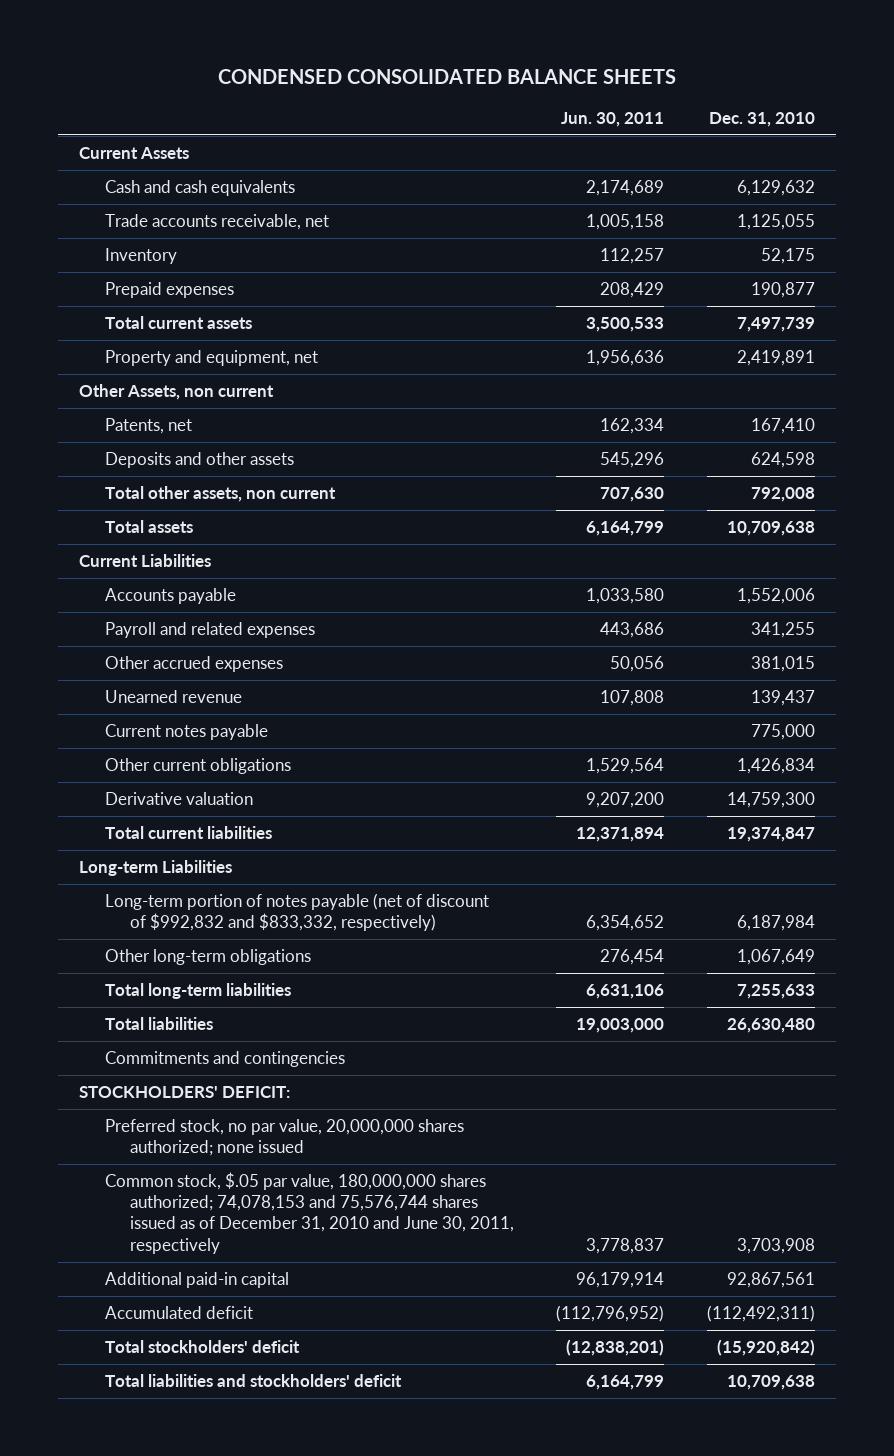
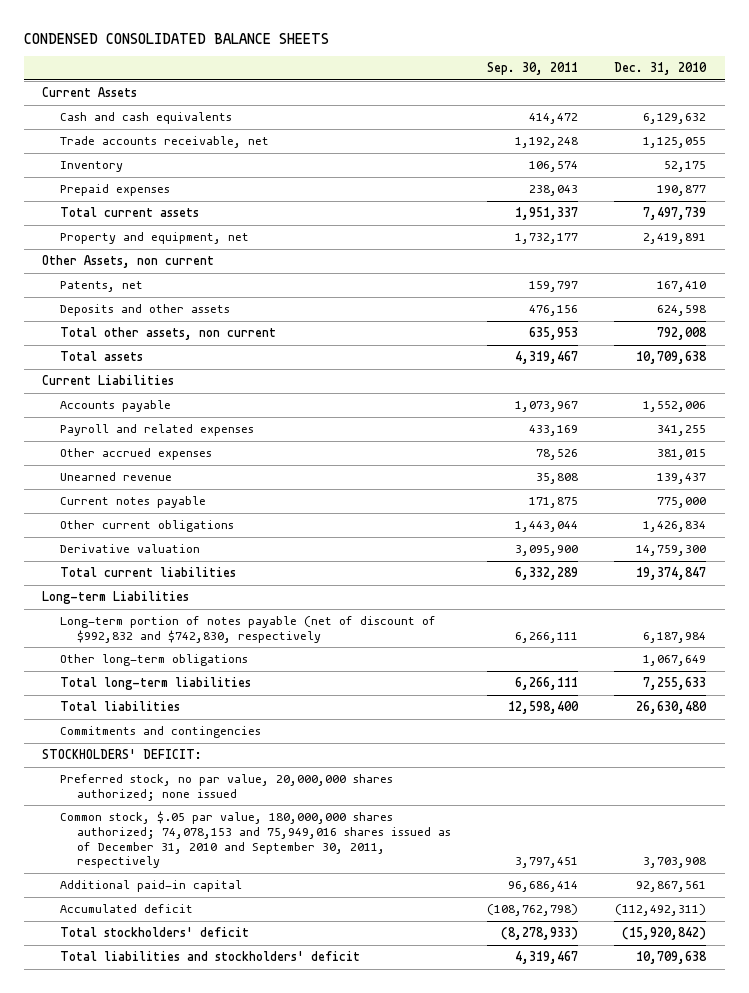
[561,112,665,128] Jun. 30, 2011 -> none
none -> [487,62,579,76] Sep. 30, 2011
[104,892,489,932] Long-term portion of notes payable (net of discount of $992,832 and $833,332, respectively) -> [59,616,436,643] Long-term portion of notes payable (net of discount of $992,832 and $742,830, respectively
[104,1171,515,1254] Common stock, $.05 par value, 180,000,000 shares authorized; 74,078,153 and 75,576,744 shares issued as of December 31, 2010 and June 30, 2011, respectively -> [59,811,451,869] Common stock, $.05 par value, 180,000,000 shares authorized; 74,078,153 and 75,949,016 shares issued as of December 31, 2010 and September 30, 2011, respectively

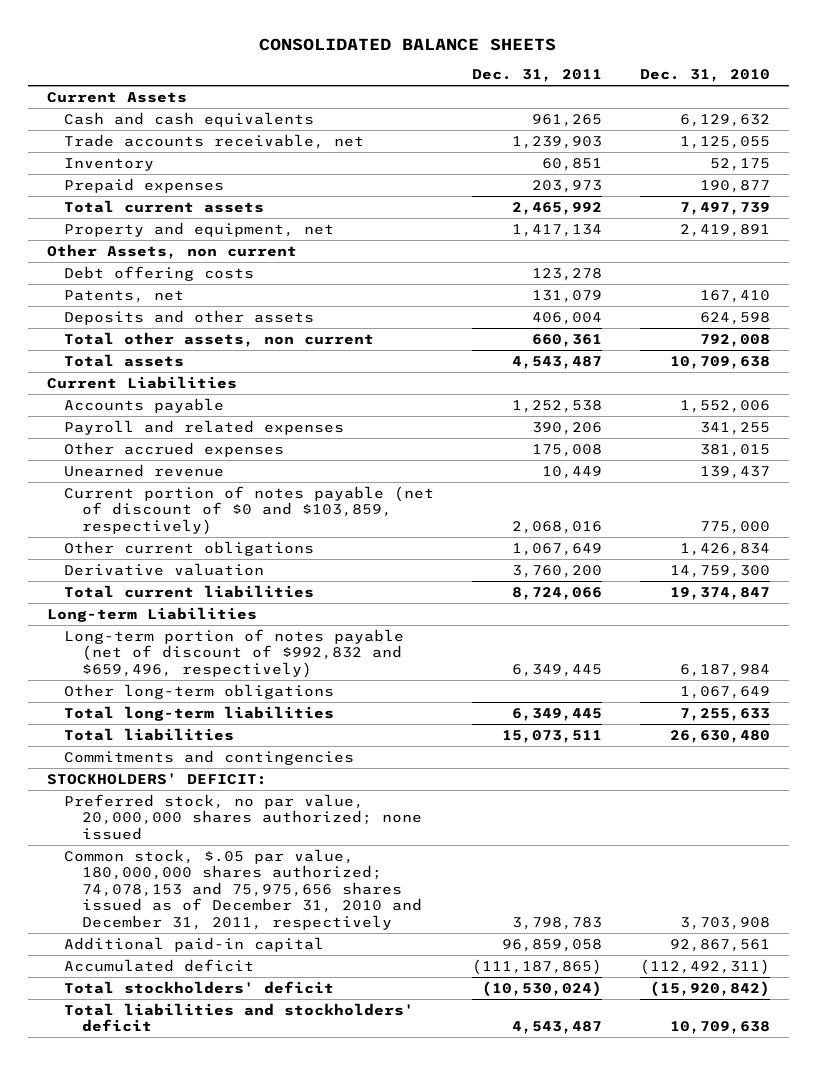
[24,32,330,44] CONDENSED CONSOLIDATED BALANCE SHEETS -> [259,37,557,51] CONSOLIDATED BALANCE SHEETS
[487,62,579,76] Sep. 30, 2011 -> none
none -> [471,69,602,83] Dec. 31, 2011
none -> [64,265,255,281] Debt offering costs
[59,496,206,509] Current notes payable -> [64,485,435,535] Current portion of notes payable (net of discount of $0 and $103,859, respectively)
[59,616,436,643] Long-term portion of notes payable (net of discount of $992,832 and $742,830, respectively -> [64,628,405,678] Long-term portion of notes payable (net of discount of $992,832 and $659,496, respectively)
[59,811,451,869] Common stock, $.05 par value, 180,000,000 shares authorized; 74,078,153 and 75,949,016 shares issued as of December 31, 2010 and September 30, 2011, respectively -> [64,848,422,930] Common stock, $.05 par value, 180,000,000 shares authorized; 74,078,153 and 75,975,656 shares issued as of December 31, 2010 and December 31, 2011, respectively

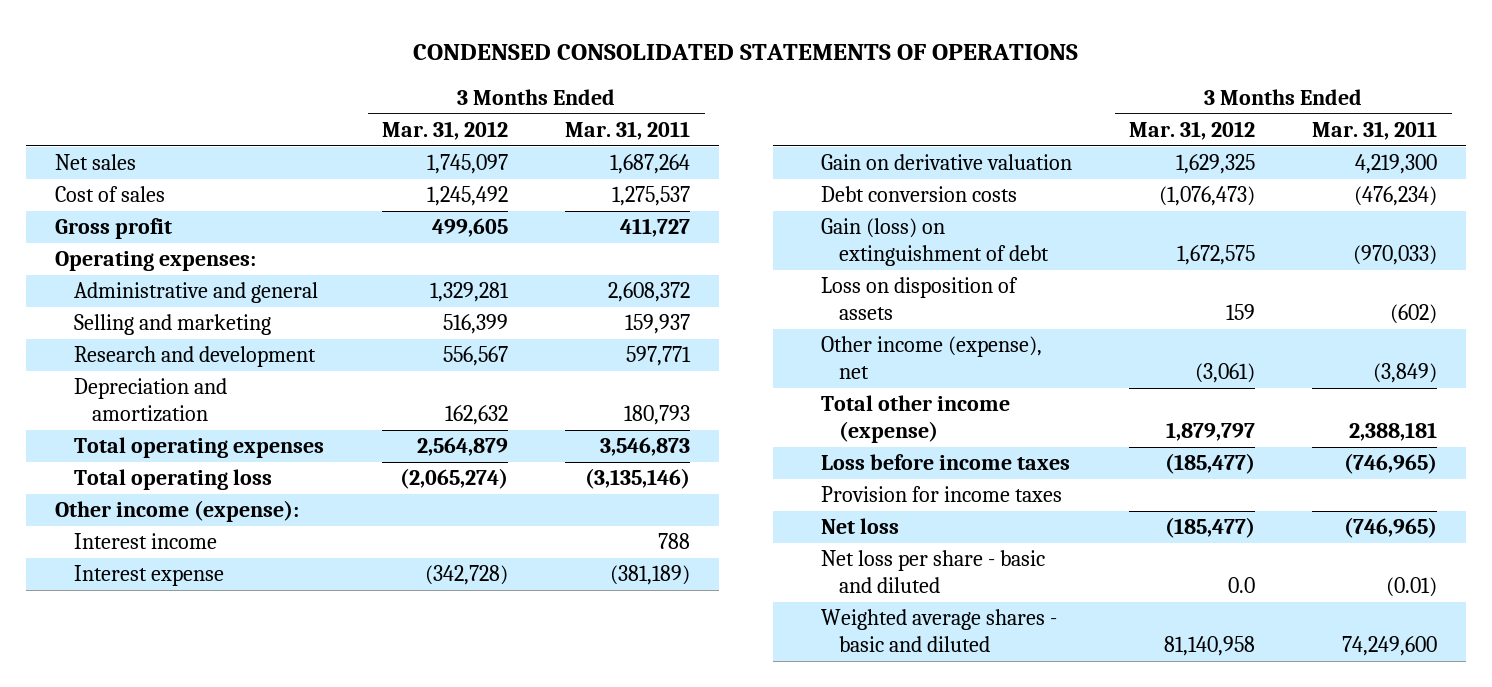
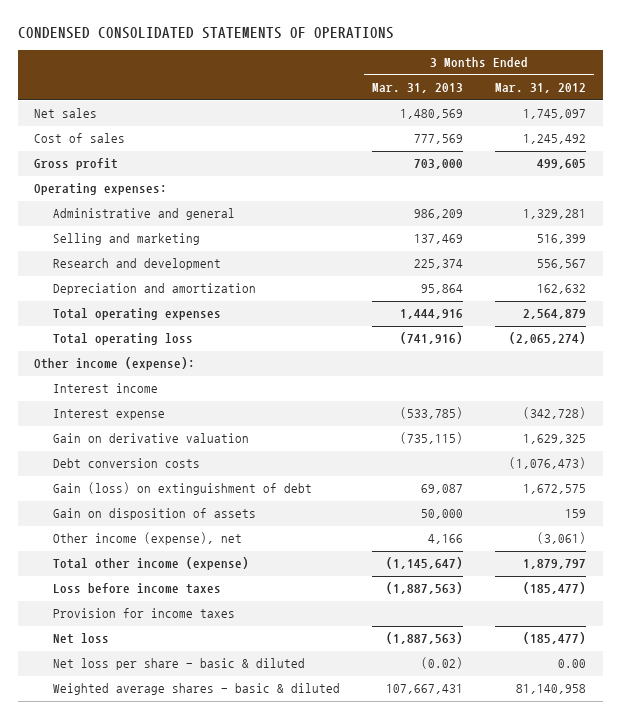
[565,120,691,140] Mar. 31, 2011 -> none
none -> [372,83,464,94] Mar. 31, 2013
[820,277,1018,320] Loss on disposition of assets -> [53,508,257,521] Gain on disposition of assets
[820,550,1045,593] Net loss per share - basic and diluted -> [53,658,306,671] Net loss per share - basic & diluted
[1228,576,1256,593] 0.0 -> [558,659,587,669] 0.00
[820,609,1057,652] Weighted average shares - basic and diluted -> [53,683,341,696] Weighted average shares - basic & diluted

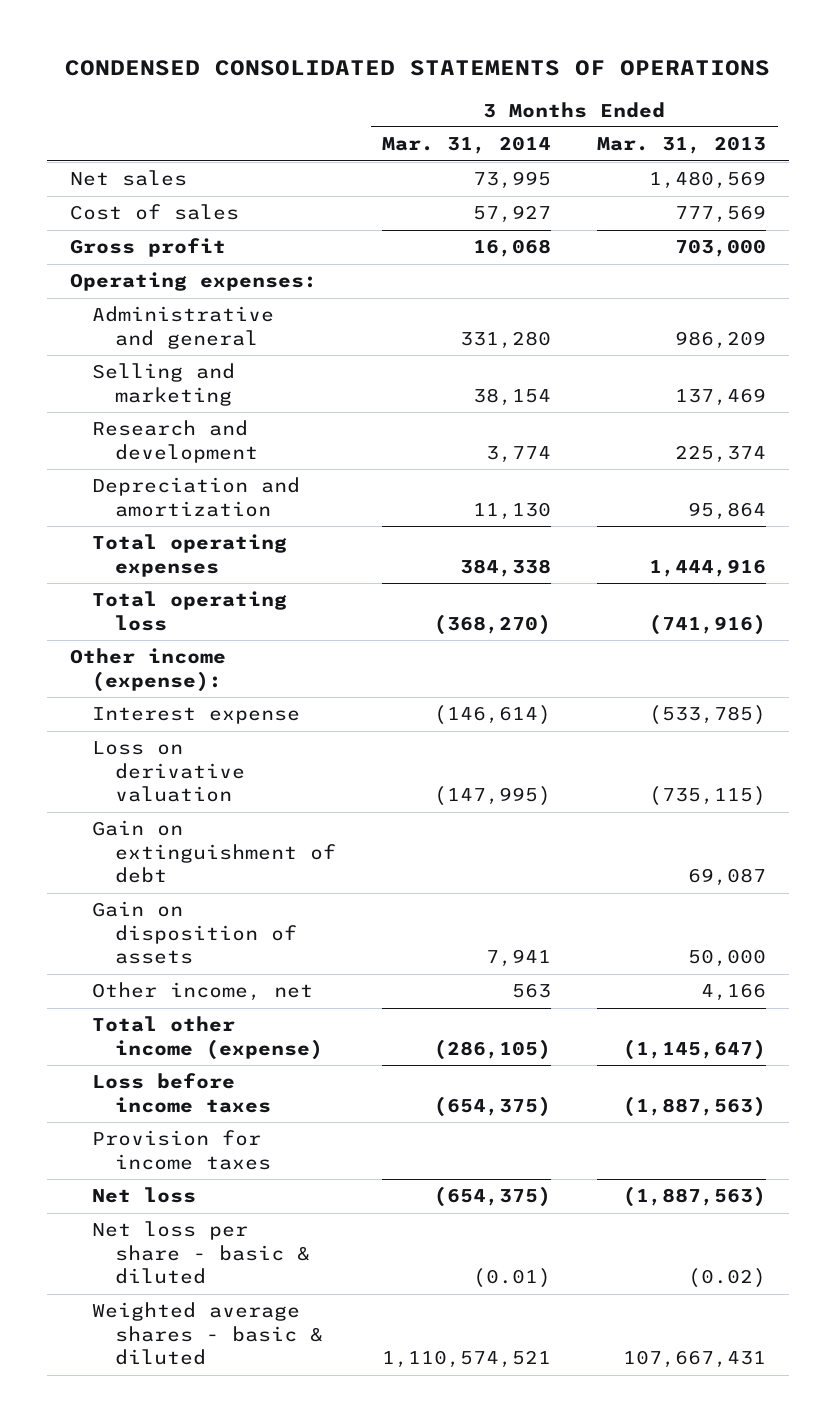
[495,83,587,94] Mar. 31, 2012 -> none
none -> [382,136,552,155] Mar. 31, 2014
[53,383,159,394] Interest income -> none
[53,458,201,469] Debt conversion costs -> none
[53,433,250,444] Gain on derivative valuation -> [92,741,245,803] Loss on derivative valuation
[53,482,313,496] Gain (loss) on extinguishment of debt -> [92,820,336,884] Gain on extinguishment of debt
[53,532,243,546] Other income (expense), net -> [92,982,314,1002] Other income, net

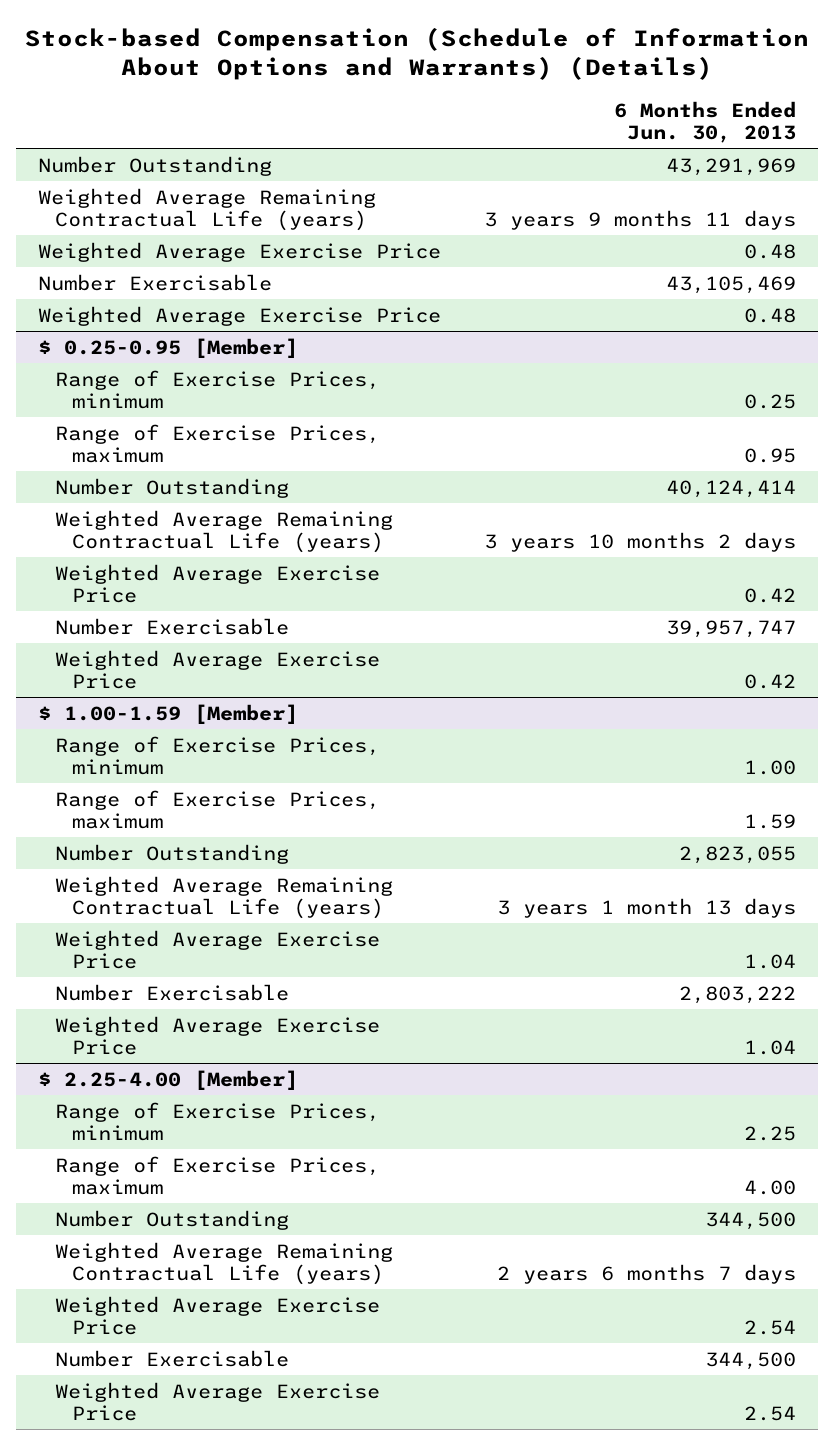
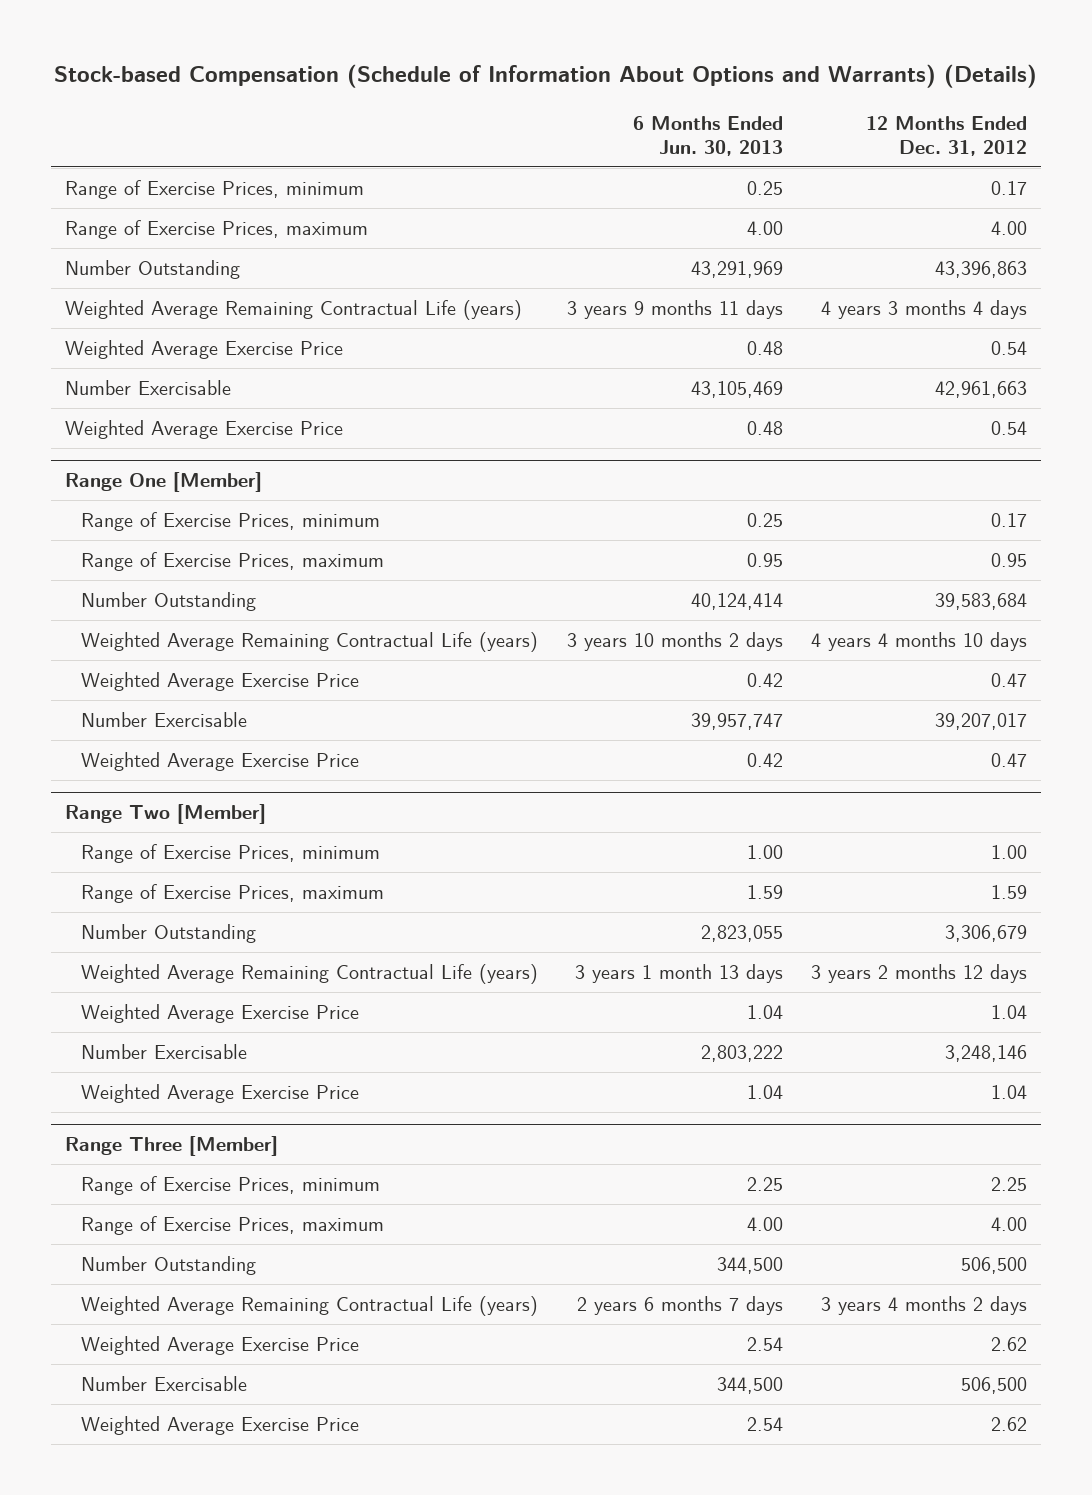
none -> [865,115,1027,156] 12 Months Ended Dec. 31, 2012
none -> [65,180,365,200] Range of Exercise Prices, minimum
none -> [65,220,369,240] Range of Exercise Prices, maximum
[37,337,298,358] $ 0.25-0.95 [Member] -> none
none -> [65,472,263,493] Range One [Member]
[37,703,298,724] $ 1.00-1.59 [Member] -> none
none -> [65,804,267,825] Range Two [Member]
[37,1069,298,1090] $ 2.25-4.00 [Member] -> none
none -> [65,1136,279,1157] Range Three [Member]

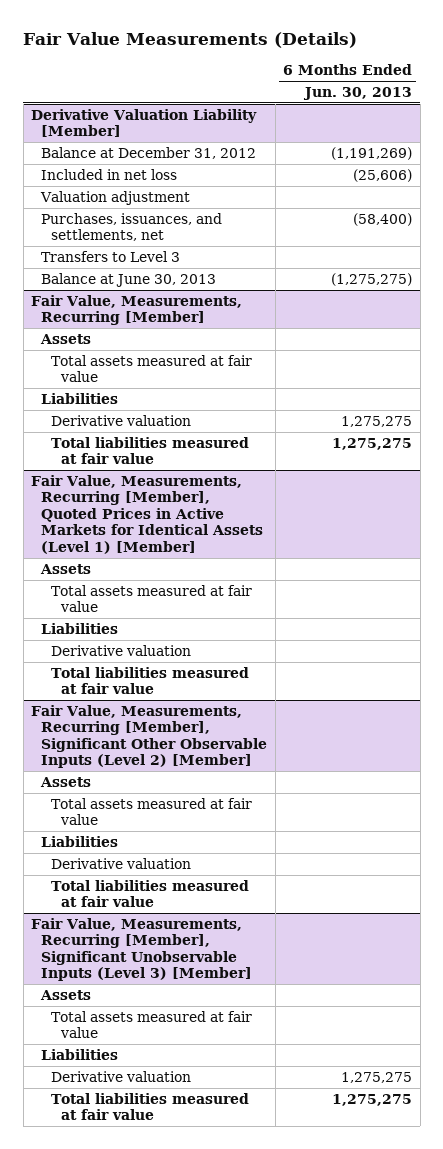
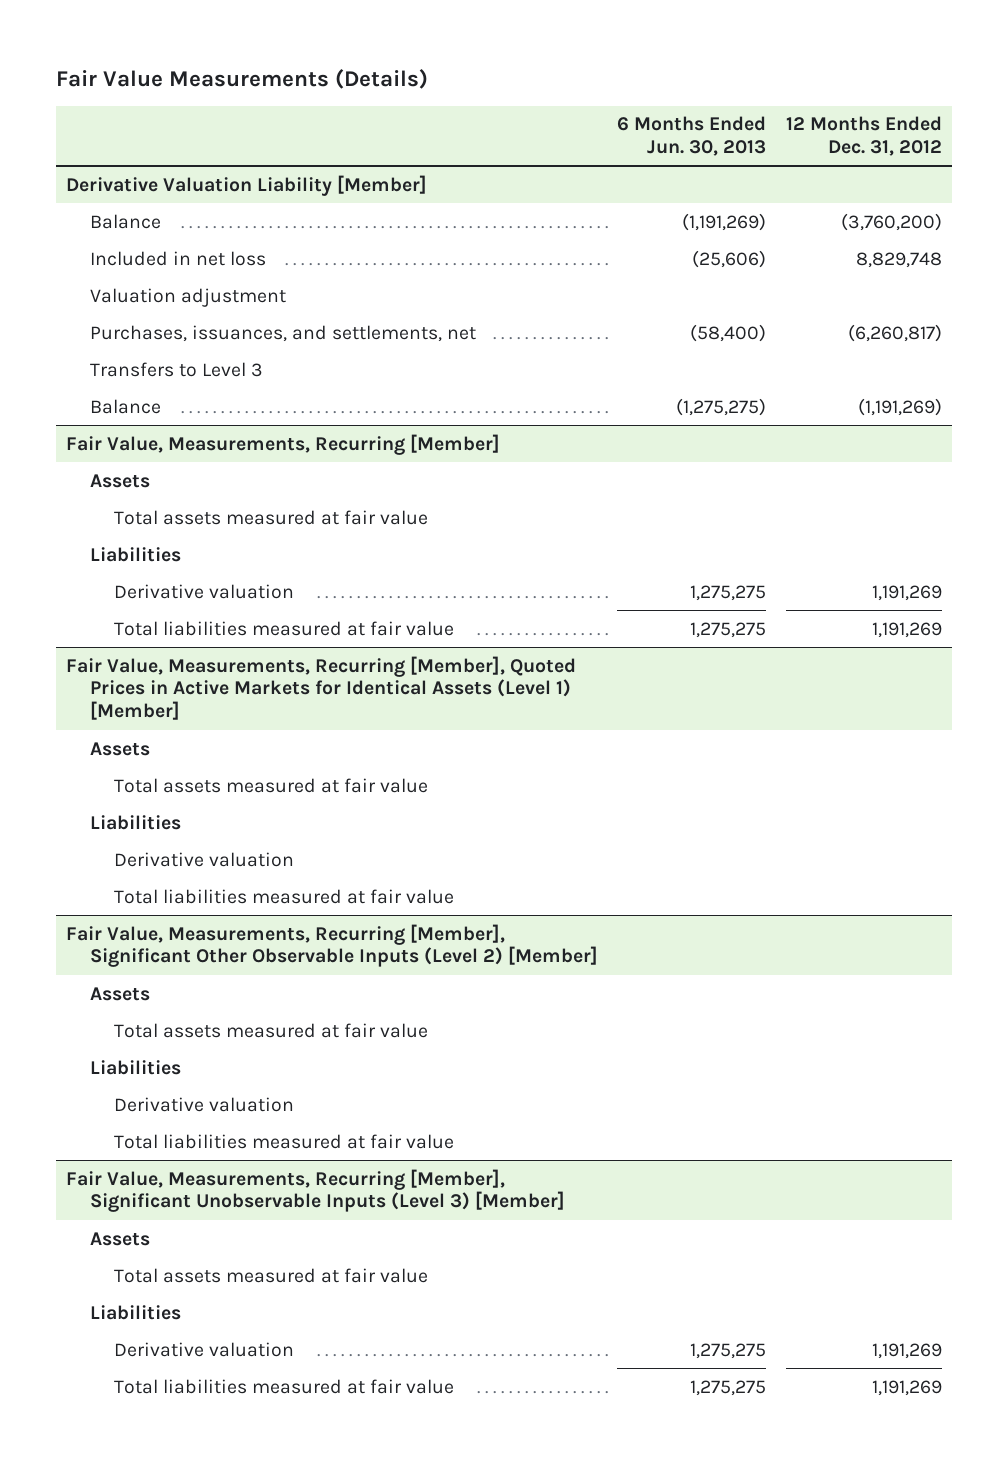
none -> [785,116,942,157] 12 Months Ended Dec. 31, 2012
[41,146,257,159] Balance at December 31, 2012 -> [89,213,161,229] Balance
[41,272,217,287] Balance at June 30, 2013 -> [89,398,161,414] Balance

